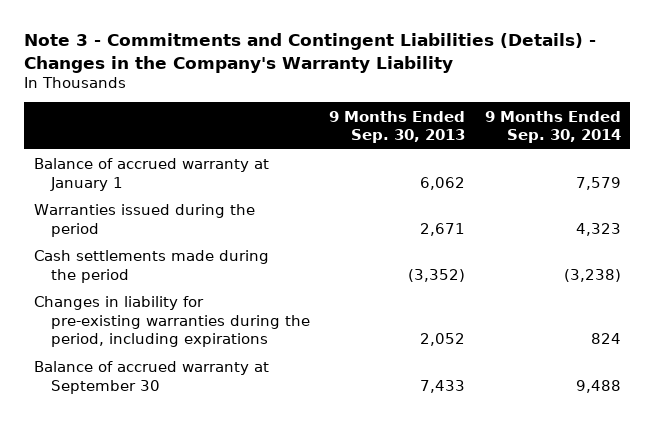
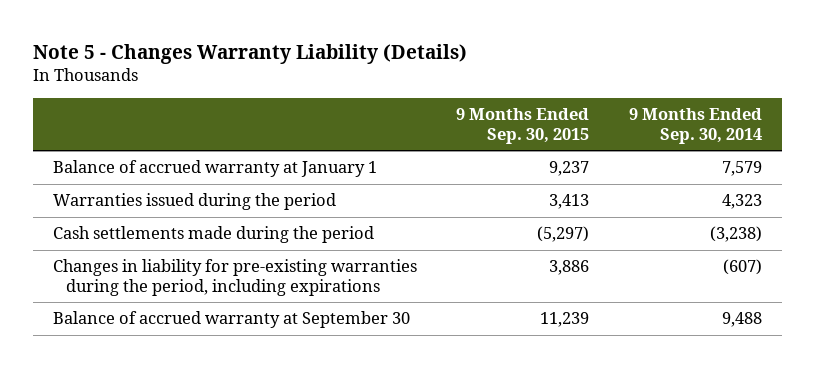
[24,33,597,73] Note 3 - Commitments and Contingent Liabilities (Details) - Changes in the Company's Warranty Liability -> [32,43,467,64] Note 5 - Changes Warranty Liability (Details)
[329,110,466,143] 9 Months Ended Sep. 30, 2013 -> none
none -> [456,108,590,144] 9 Months Ended Sep. 30, 2015
[590,333,621,345] 824 -> [722,259,762,276] (607)

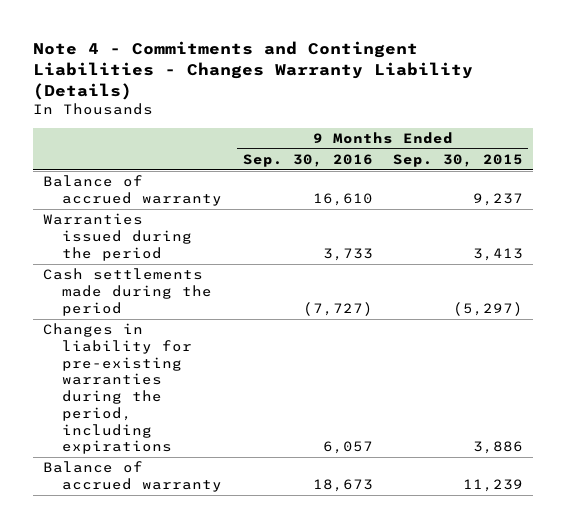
[32,43,467,64] Note 5 - Changes Warranty Liability (Details) -> [32,40,473,100] Note 4 - Commitments and Contingent Liabilities - Changes Warranty Liability (Details)
[628,108,762,144] 9 Months Ended Sep. 30, 2014 -> none
none -> [242,154,373,168] Sep. 30, 2016
[52,160,377,178] Balance of accrued warranty at January 1 -> [42,175,223,207] Balance of accrued warranty
[52,311,410,329] Balance of accrued warranty at September 30 -> [42,461,223,493] Balance of accrued warranty

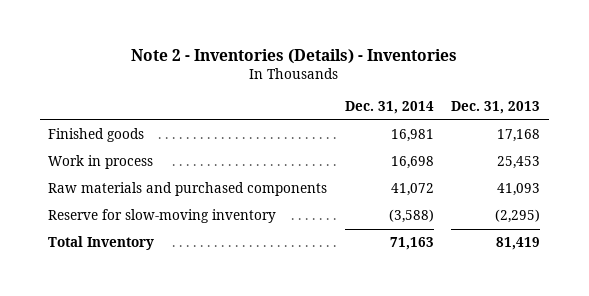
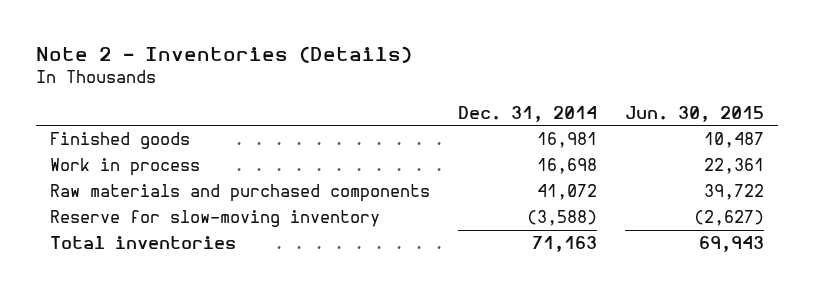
[131,48,458,64] Note 2 - Inventories (Details) - Inventories -> [36,46,413,64] Note 2 - Inventories (Details)
[451,101,541,115] Dec. 31, 2013 -> none
none -> [624,105,764,122] Jun. 30, 2015
[48,236,155,251] Total Inventory -> [50,235,237,249] Total inventories

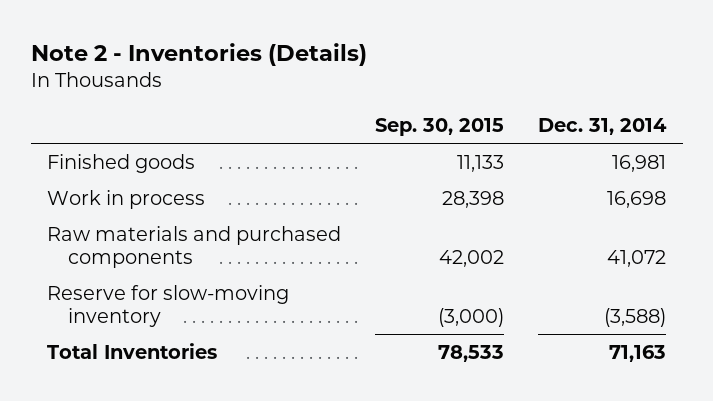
[624,105,764,122] Jun. 30, 2015 -> none
none -> [375,117,505,136] Sep. 30, 2015
[50,235,237,249] Total inventories -> [47,342,218,359] Total Inventories

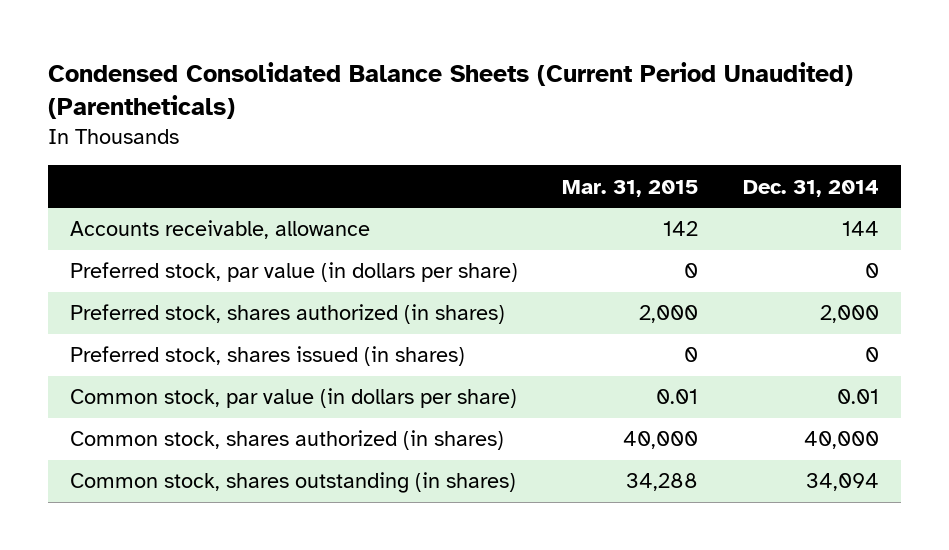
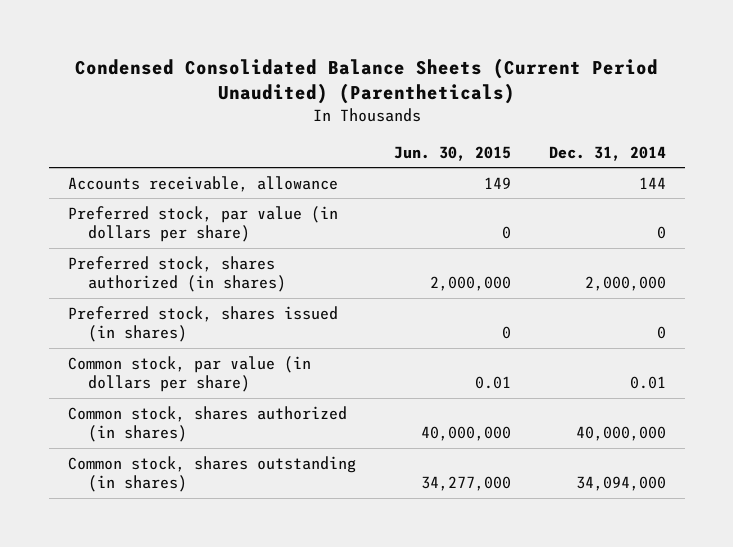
[562,179,699,197] Mar. 31, 2015 -> none
none -> [393,145,511,161] Jun. 30, 2015
[819,305,879,324] 2,000 -> [584,276,666,292] 2,000,000
[803,431,879,450] 40,000 -> [575,426,666,442] 40,000,000
[805,473,879,492] 34,094 -> [575,476,666,492] 34,094,000

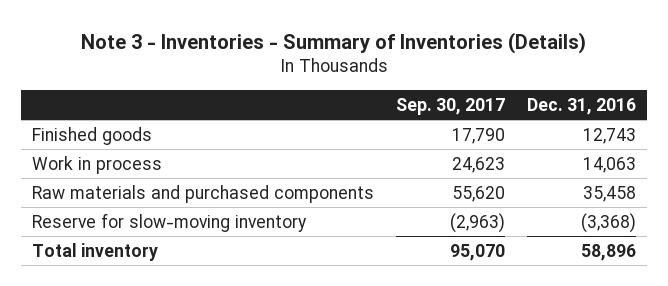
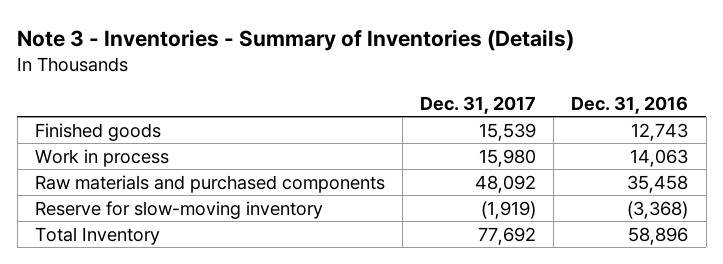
[396,97,506,115] Sep. 30, 2017 -> none
none -> [420,95,537,114] Dec. 31, 2017
[32,242,159,261] Total inventory -> [34,226,160,245] Total Inventory

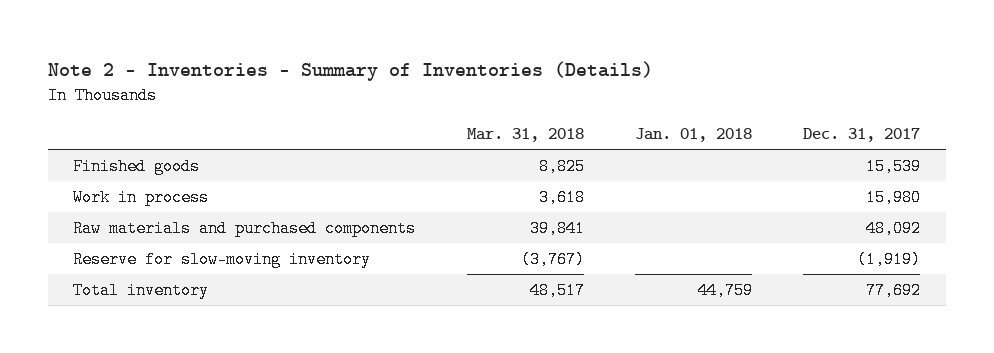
[17,29,575,52] Note 3 - Inventories - Summary of Inventories (Details) -> [47,60,653,81] Note 2 - Inventories - Summary of Inventories (Details)
[571,95,689,114] Dec. 31, 2016 -> none
none -> [466,128,584,143] Mar. 31, 2018
none -> [634,128,752,143] Jan. 01, 2018
[34,226,160,245] Total Inventory -> [73,281,210,299] Total inventory

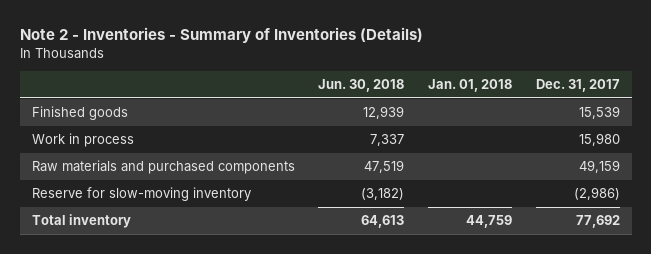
[466,128,584,143] Mar. 31, 2018 -> none
none -> [318,79,405,93] Jun. 30, 2018
[866,219,922,237] 48,092 -> [578,160,620,174] 49,159
[857,250,922,268] (1,919) -> [573,187,620,201] (2,986)

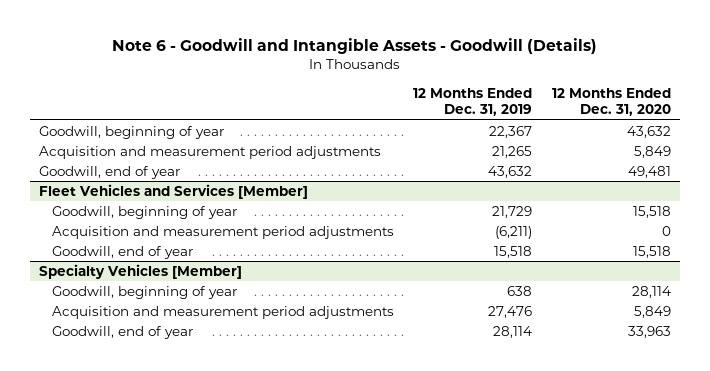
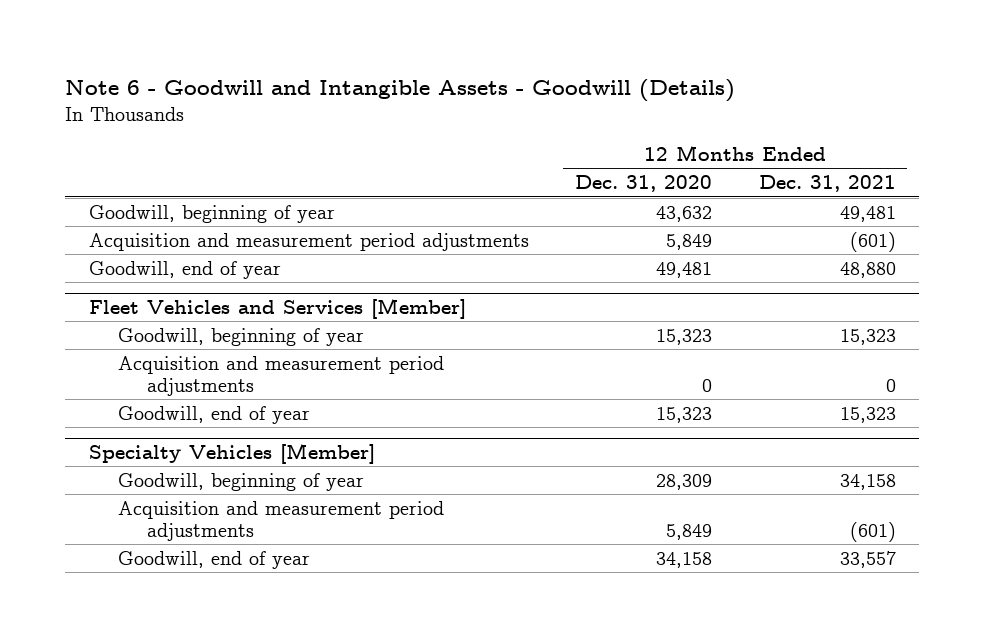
[413,87,533,117] 12 Months Ended Dec. 31, 2019 -> none
none -> [758,175,896,193] Dec. 31, 2021
[632,205,671,218] 15,518 -> [656,328,713,345] 15,323
[632,245,671,258] 15,518 -> [656,406,713,423] 15,323
[631,285,671,298] 28,114 -> [656,473,713,490] 28,309
[627,325,671,338] 33,963 -> [656,551,713,568] 34,158

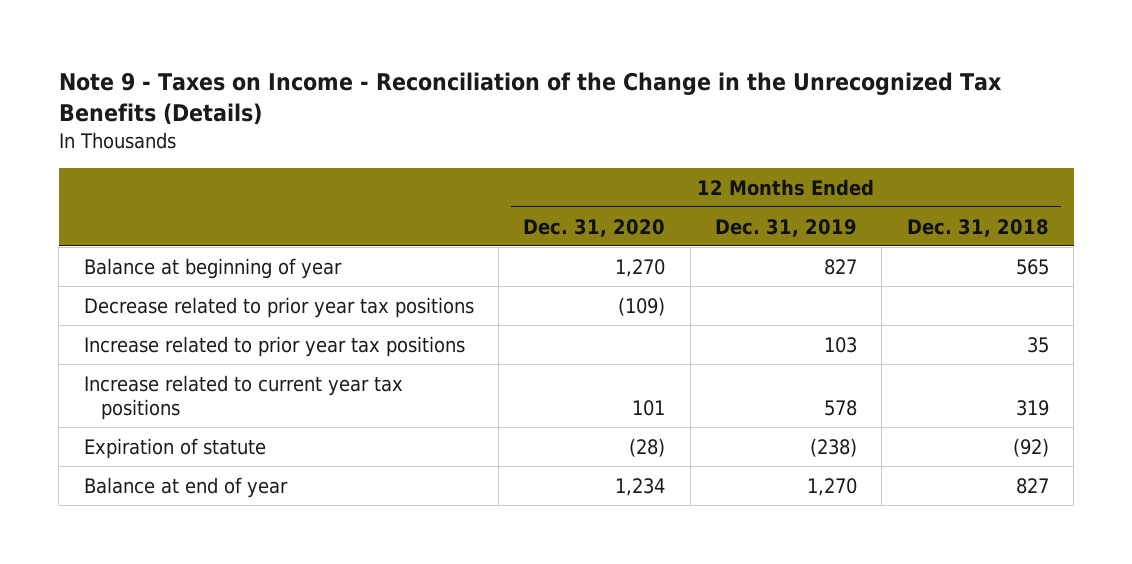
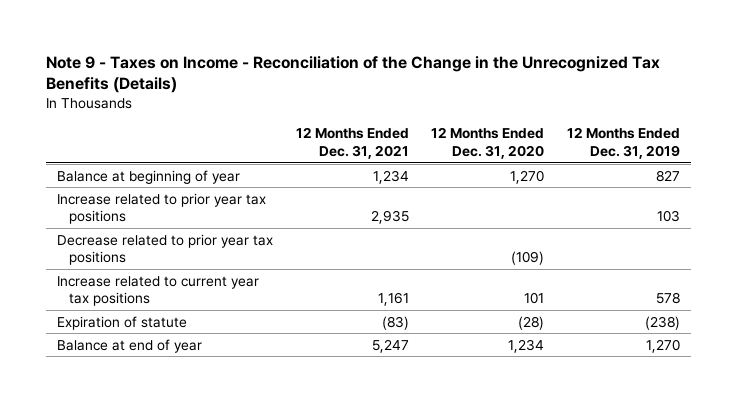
[906,218,1049,237] Dec. 31, 2018 -> none
none -> [295,127,409,160] 12 Months Ended Dec. 31, 2021
[83,296,474,318] Decrease related to prior year tax positions -> [57,233,274,266] Decrease related to prior year tax positions

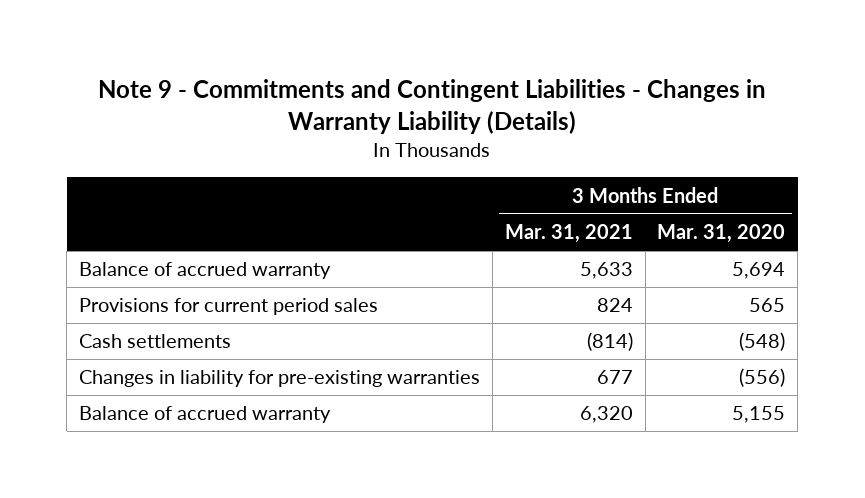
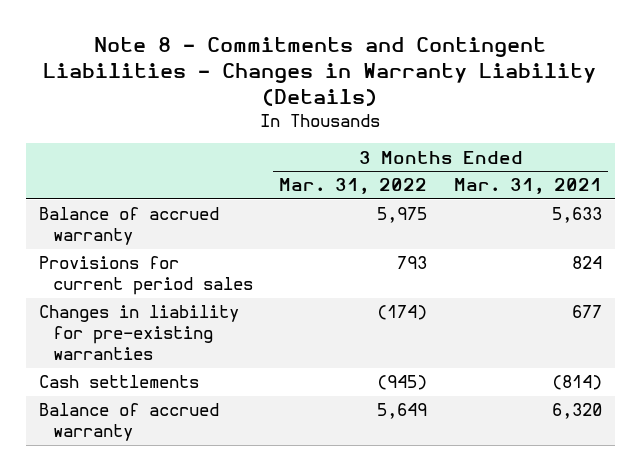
[98,79,767,134] Note 9 - Commitments and Contingent Liabilities - Changes in Warranty Liability (Details) -> [43,36,597,107] Note 8 - Commitments and Contingent Liabilities - Changes in Warranty Liability (Details)
[657,224,786,244] Mar. 31, 2020 -> none
none -> [279,178,428,195] Mar. 31, 2022
[79,334,232,349] Cash settlements -> [39,375,200,389] Cash settlements

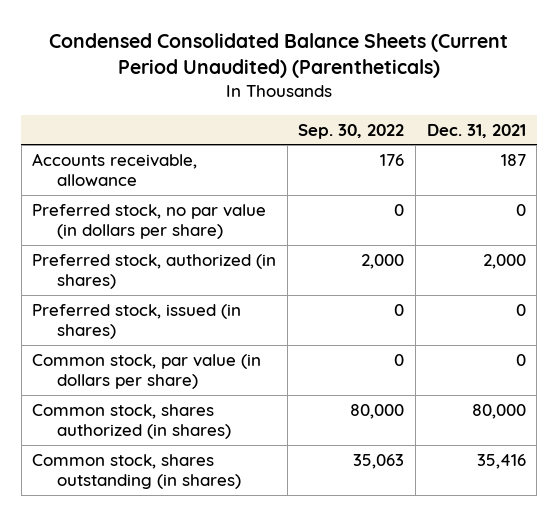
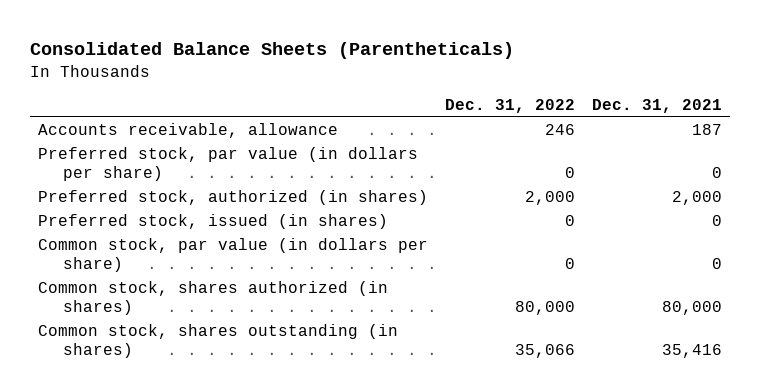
[48,32,508,79] Condensed Consolidated Balance Sheets (Current Period Unaudited) (Parentheticals) -> [29,42,514,60] Consolidated Balance Sheets (Parentheticals)
[298,123,405,139] Sep. 30, 2022 -> none
none -> [445,99,576,114] Dec. 31, 2022
[32,204,267,240] Preferred stock, no par value (in dollars per share) -> [38,147,419,181] Preferred stock, par value (in dollars per share)

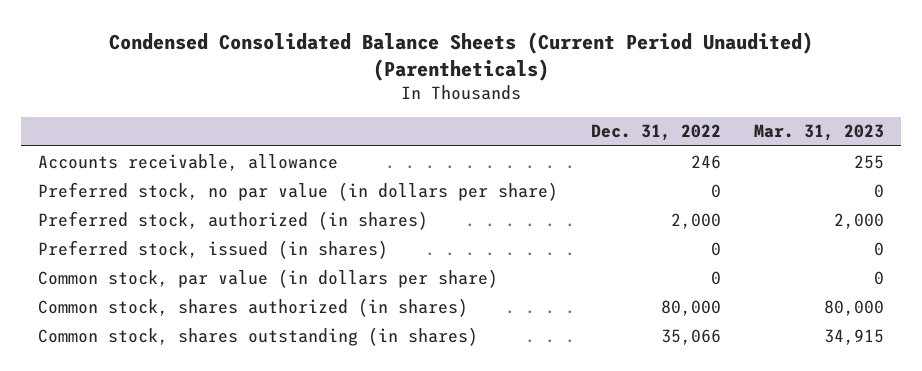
[29,42,514,60] Consolidated Balance Sheets (Parentheticals) -> [109,31,814,81] Condensed Consolidated Balance Sheets (Current Period Unaudited) (Parentheticals)
[591,99,722,114] Dec. 31, 2021 -> none
none -> [754,124,885,142] Mar. 31, 2023
[38,147,419,181] Preferred stock, par value (in dollars per share) -> [37,181,558,201] Preferred stock, no par value (in dollars per share)

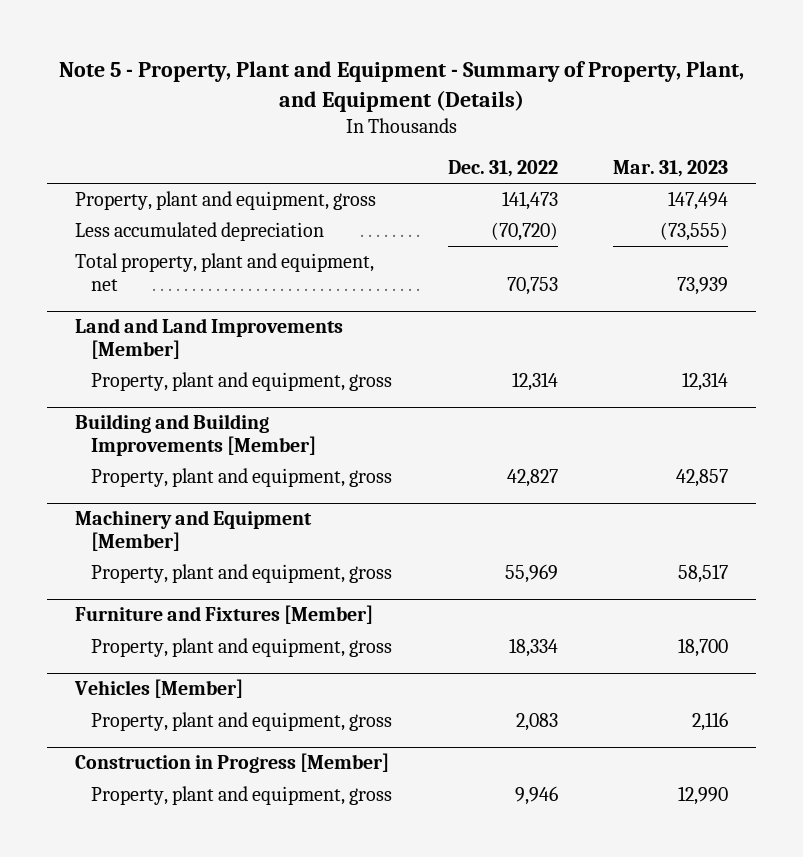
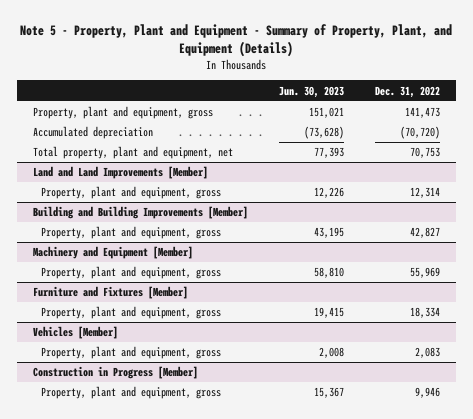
[613,160,729,178] Mar. 31, 2023 -> none
none -> [278,85,344,98] Jun. 30, 2023
[74,222,324,242] Less accumulated depreciation -> [32,126,153,140] Accumulated depreciation

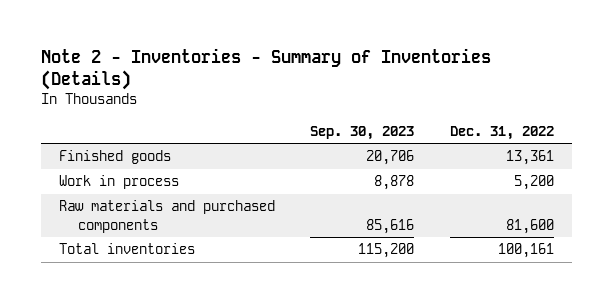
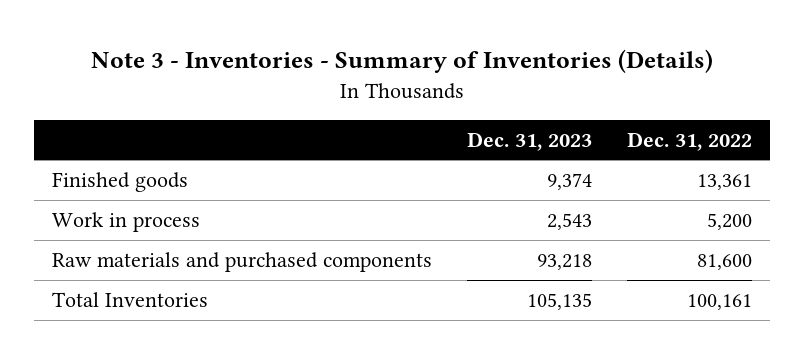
[40,47,491,90] Note 2 - Inventories - Summary of Inventories (Details) -> [91,49,714,74] Note 3 - Inventories - Summary of Inventories (Details)
[310,125,415,140] Sep. 30, 2023 -> none
none -> [467,131,593,151] Dec. 31, 2023
[58,243,195,255] Total inventories -> [52,292,209,308] Total Inventories

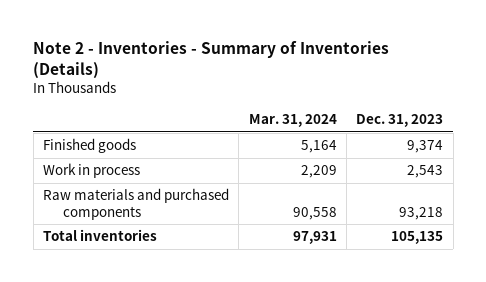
[91,49,714,74] Note 3 - Inventories - Summary of Inventories (Details) -> [33,41,390,80] Note 2 - Inventories - Summary of Inventories (Details)
[627,131,753,151] Dec. 31, 2022 -> none
none -> [248,114,337,128] Mar. 31, 2024
[52,292,209,308] Total Inventories -> [43,229,158,242] Total inventories

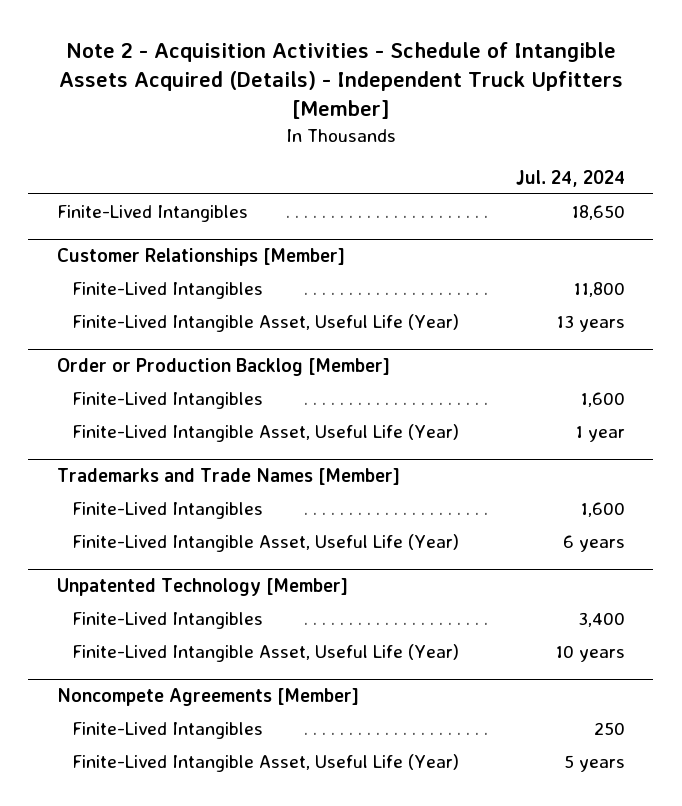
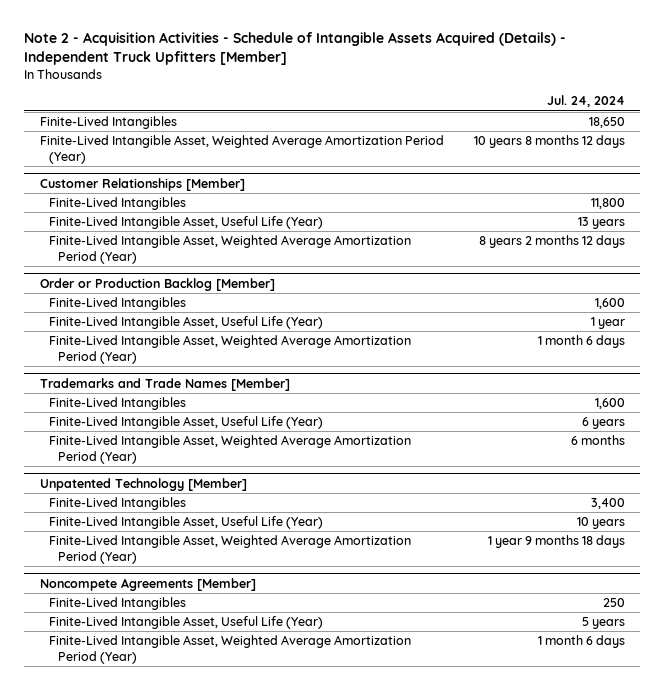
none -> [39,135,444,164] Finite-Lived Intangible Asset, Weighted Average Amortization Period (Year)
none -> [48,235,411,264] Finite-Lived Intangible Asset, Weighted Average Amortization Period (Year)
none -> [48,335,411,364] Finite-Lived Intangible Asset, Weighted Average Amortization Period (Year)
none -> [48,435,411,464] Finite-Lived Intangible Asset, Weighted Average Amortization Period (Year)
none -> [48,535,411,564] Finite-Lived Intangible Asset, Weighted Average Amortization Period (Year)
none -> [48,635,411,664] Finite-Lived Intangible Asset, Weighted Average Amortization Period (Year)

